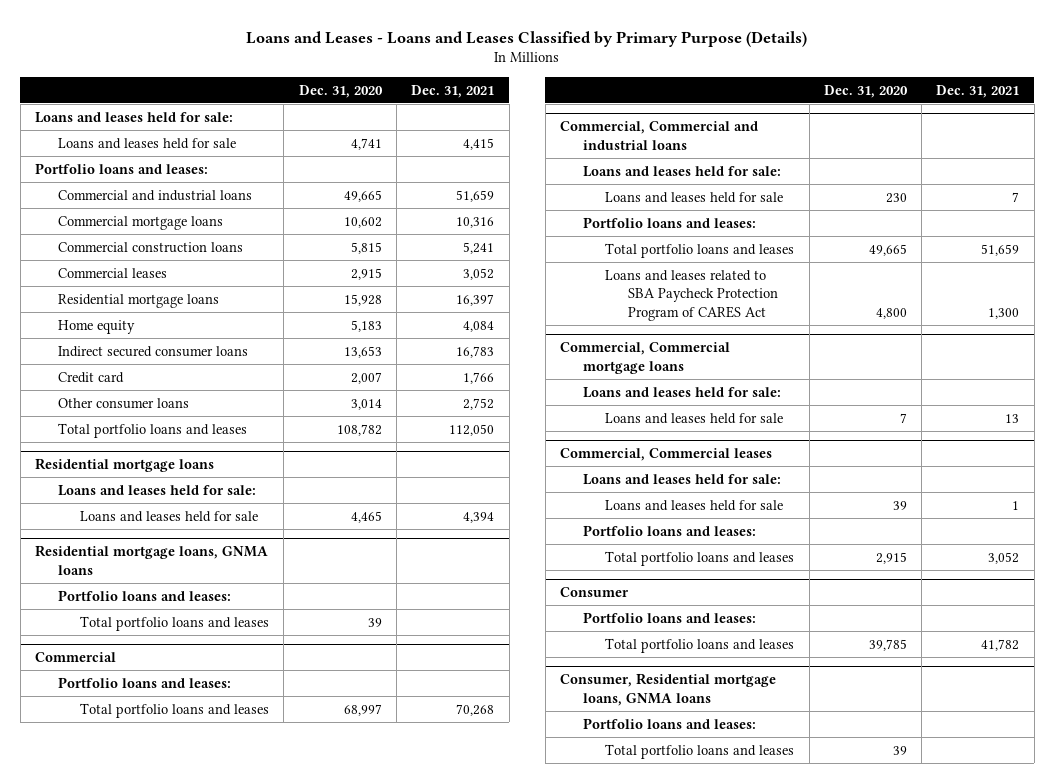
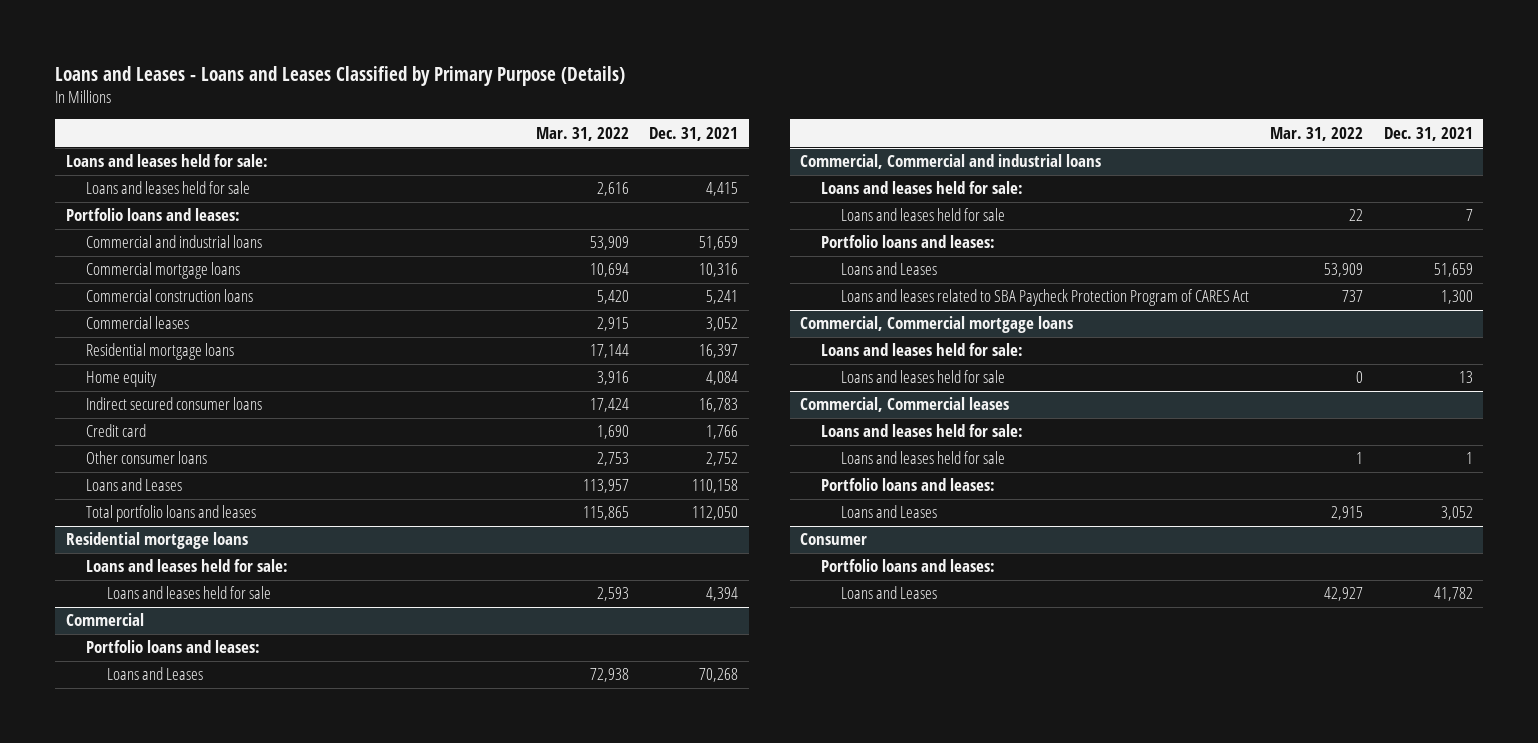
[298,84,383,98] Dec. 31, 2020 -> none
none -> [535,126,629,141] Mar. 31, 2022
none -> [86,478,183,492] Loans and Leases
[35,545,269,575] Residential mortgage loans, GNMA loans -> none
[57,589,231,601] Portfolio loans and leases: -> none
[80,615,270,631] Total portfolio loans and leases -> none
[80,702,270,718] Total portfolio loans and leases -> [107,667,204,681] Loans and Leases
[605,242,795,258] Total portfolio loans and leases -> [841,262,938,276] Loans and Leases
[605,550,795,566] Total portfolio loans and leases -> [841,505,938,519] Loans and Leases
[560,673,777,706] Consumer, Residential mortgage loans, GNMA loans -> none
[582,717,756,729] Portfolio loans and leases: -> none
[605,743,795,759] Total portfolio loans and leases -> none
[605,637,795,653] Total portfolio loans and leases -> [841,586,938,600] Loans and Leases

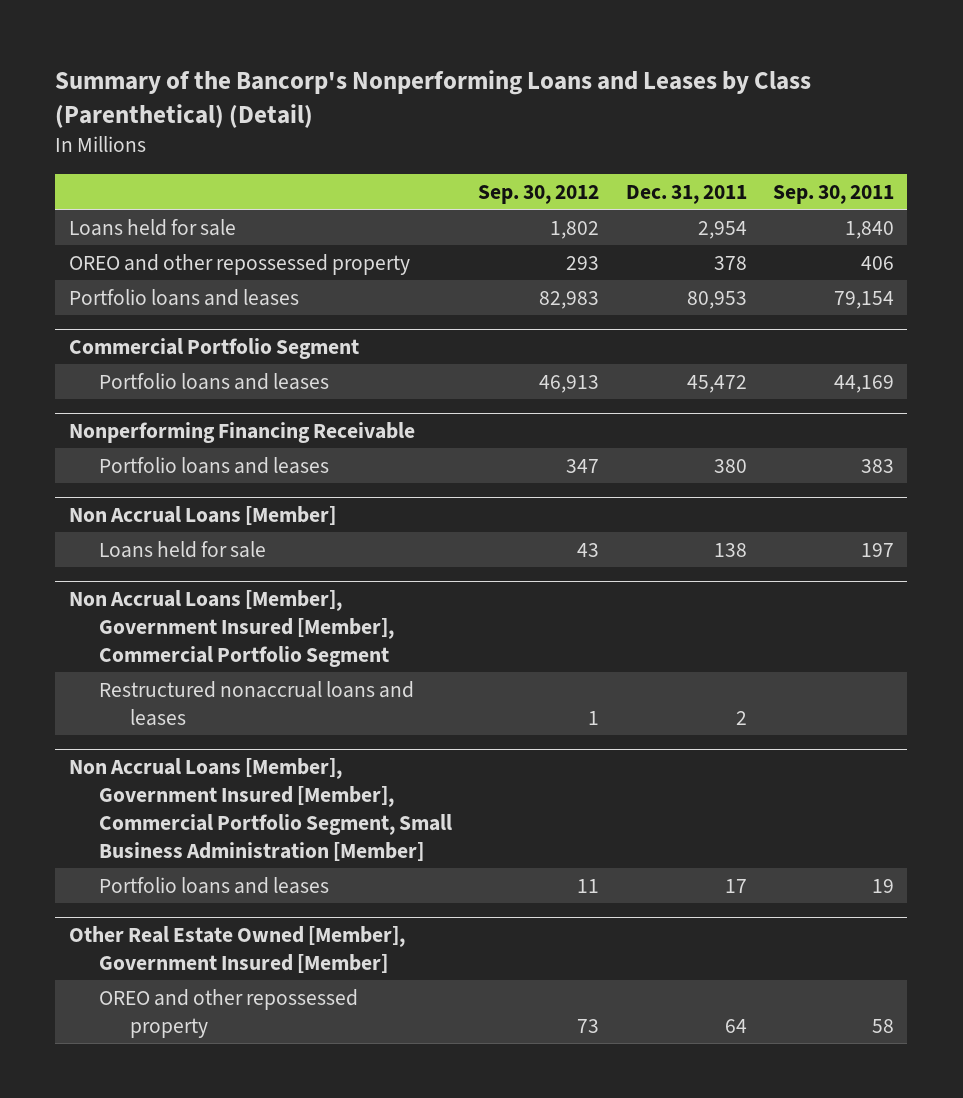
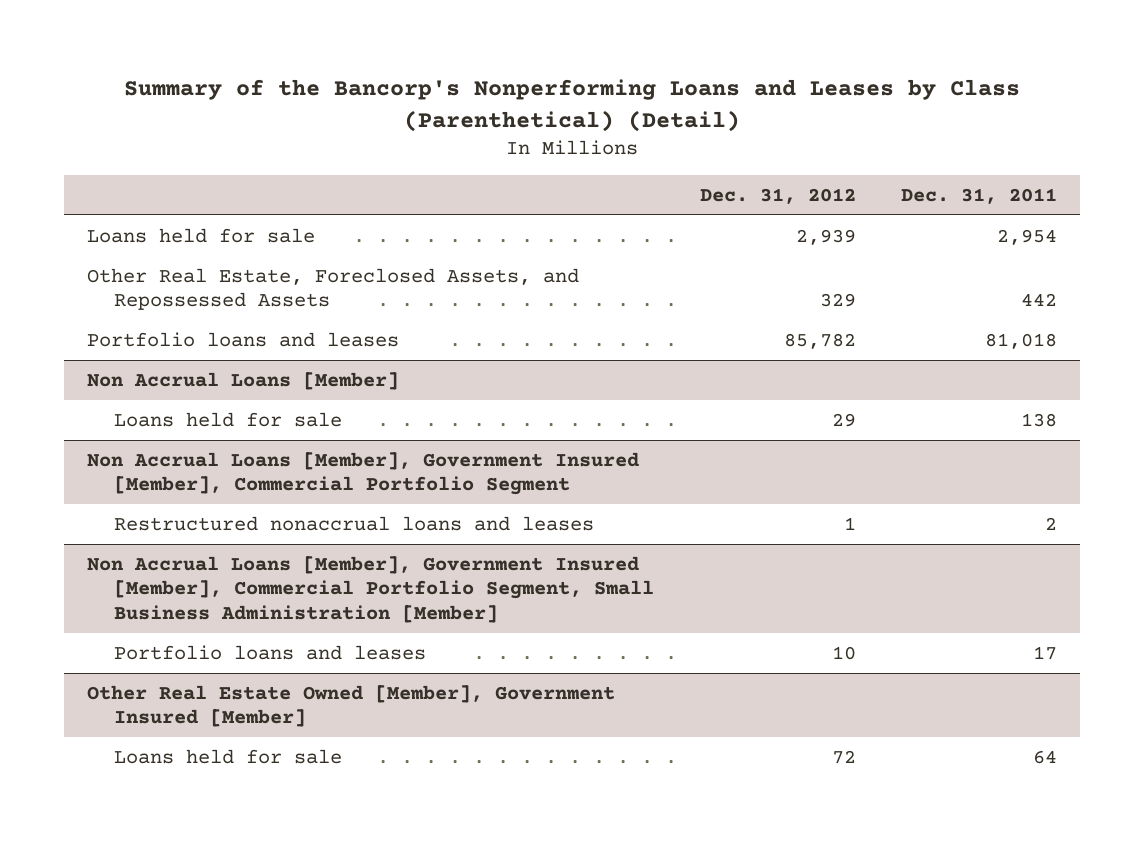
[478,184,600,204] Sep. 30, 2012 -> none
[772,184,894,204] Sep. 30, 2011 -> none
none -> [699,187,856,204] Dec. 31, 2012
[68,337,359,359] Commercial Portfolio Segment -> none
[99,372,330,390] Portfolio loans and leases -> none
[68,421,415,443] Nonperforming Financing Receivable -> none
[99,456,330,474] Portfolio loans and leases -> none
[68,253,410,275] OREO and other repossessed property -> [86,267,579,311] Other Real Estate, Foreclosed Assets, and Repossessed Assets
[713,255,747,270] 378 -> [1021,293,1058,307] 442
[686,290,747,309] 80,953 -> [985,332,1058,349] 81,018
[99,988,359,1038] OREO and other repossessed property -> none
none -> [113,748,342,764] Loans held for sale

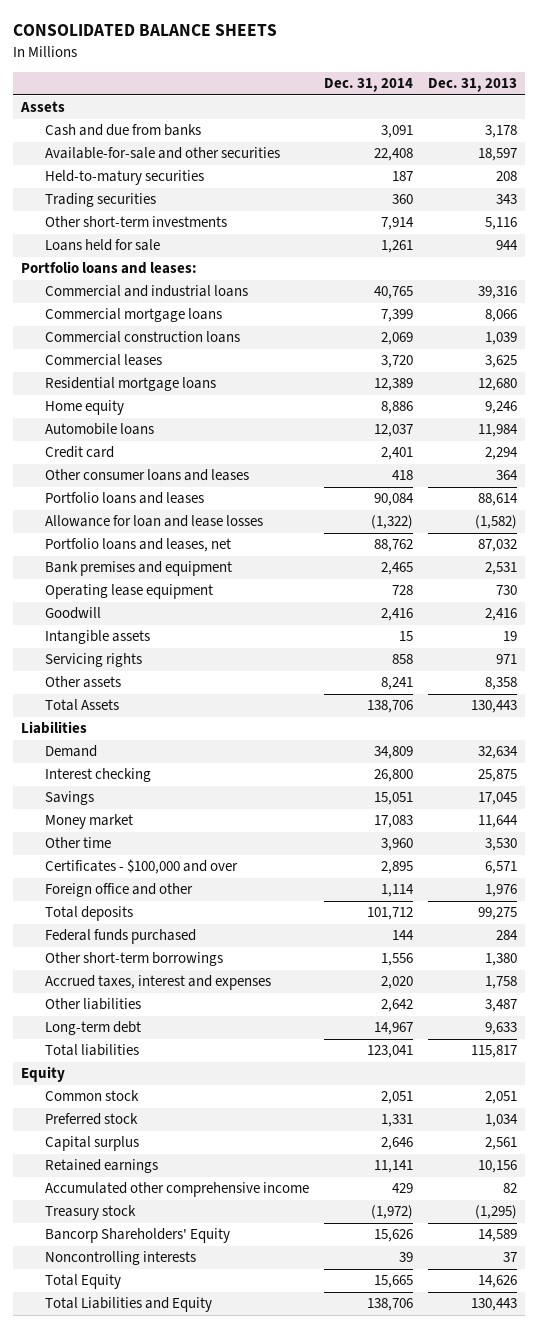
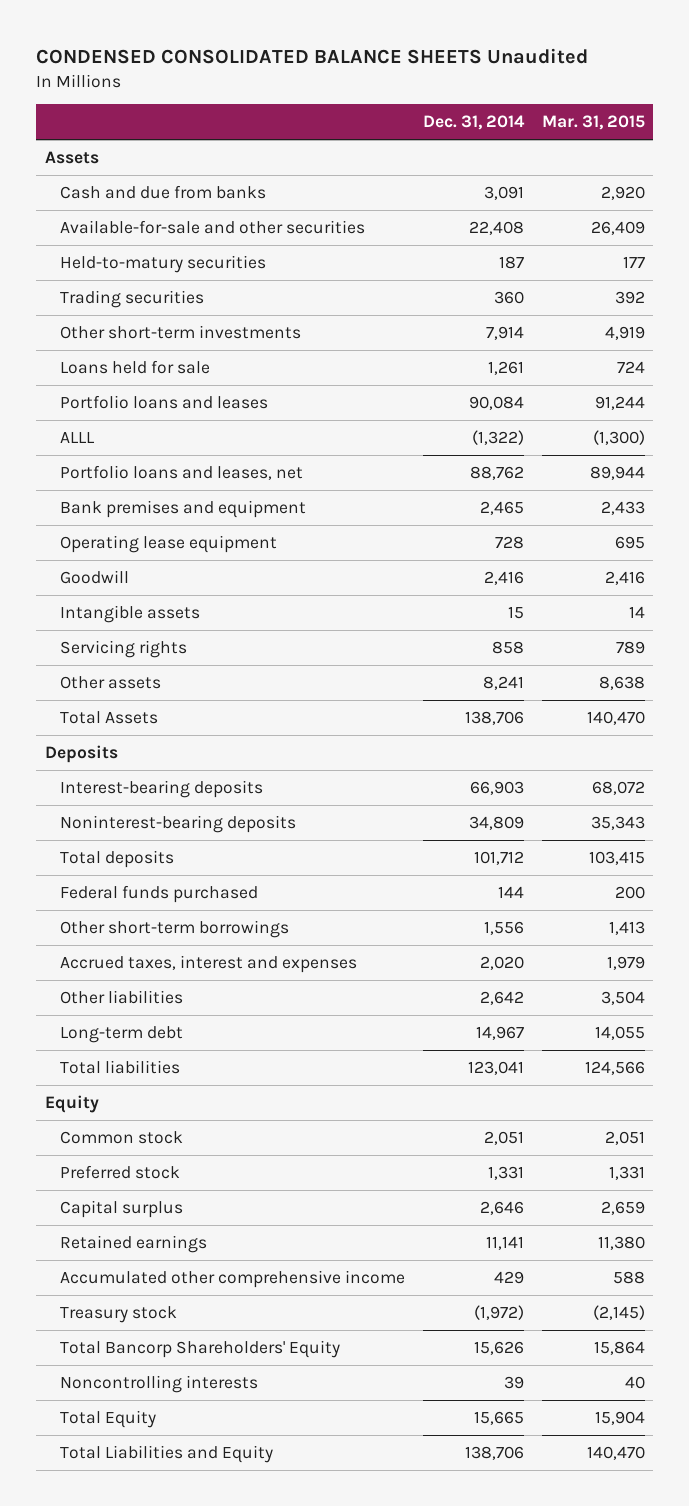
[12,24,277,37] CONSOLIDATED BALANCE SHEETS -> [36,48,589,65] CONDENSED CONSOLIDATED BALANCE SHEETS Unaudited
[428,78,518,93] Dec. 31, 2013 -> none
none -> [541,115,645,131] Mar. 31, 2015
[20,261,197,275] Portfolio loans and leases: -> none
[44,285,248,298] Commercial and industrial loans -> none
[44,308,222,323] Commercial mortgage loans -> none
[44,331,240,344] Commercial construction loans -> none
[44,354,162,367] Commercial leases -> none
[44,377,216,392] Residential mortgage loans -> none
[44,400,124,416] Home equity -> none
[44,423,154,436] Automobile loans -> none
[44,446,114,459] Credit card -> none
[44,469,249,482] Other consumer loans and leases -> none
[44,515,263,528] Allowance for loan and lease losses -> [60,432,96,444] ALLL
[20,721,87,735] Liabilities -> none
[44,768,151,783] Interest checking -> none
[44,791,94,806] Savings -> none
[44,814,133,830] Money market -> none
[44,837,111,849] Other time -> none
[44,859,238,875] Certificates - $100,000 and over -> none
[44,883,193,898] Foreign office and other -> none
none -> [44,745,118,764] Deposits
none -> [60,780,264,799] Interest-bearing deposits
[44,745,97,758] Demand -> [60,815,297,834] Noninterest-bearing deposits
[44,1228,230,1244] Bancorp Shareholders' Equity -> [60,1340,341,1359] Total Bancorp Shareholders' Equity

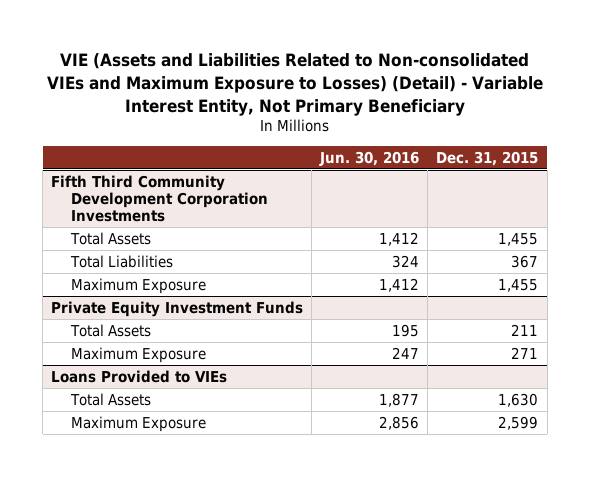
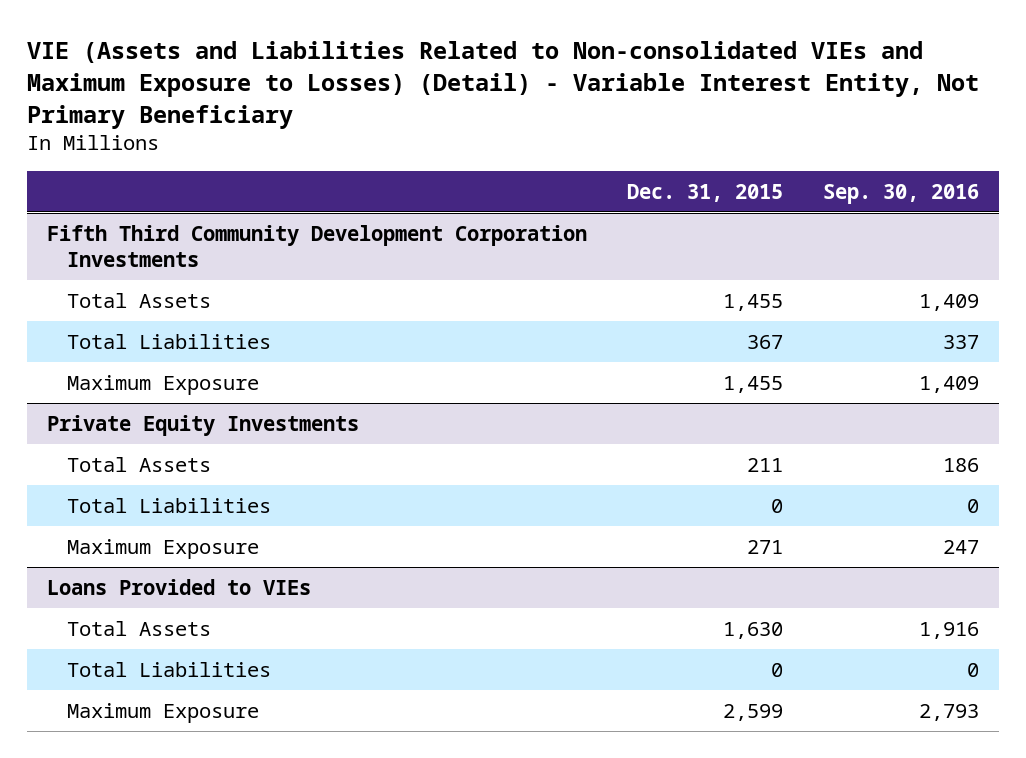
[319,150,420,166] Jun. 30, 2016 -> none
none -> [823,183,980,204] Sep. 30, 2016
[51,300,304,317] Private Equity Investment Funds -> [46,414,359,436] Private Equity Investments
none -> [66,497,271,513] Total Liabilities
none -> [66,661,271,677] Total Liabilities

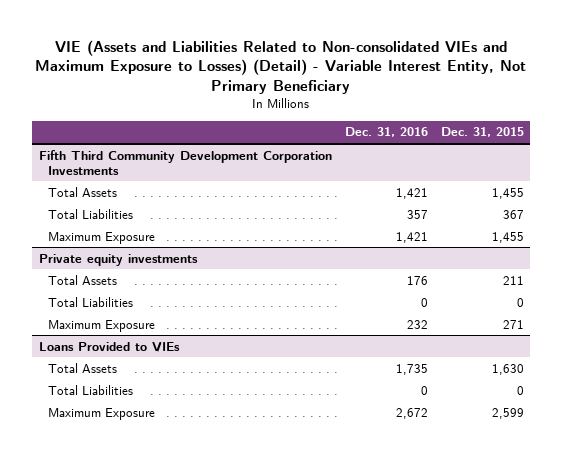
[823,183,980,204] Sep. 30, 2016 -> none
none -> [344,127,428,138] Dec. 31, 2016
[46,414,359,436] Private Equity Investments -> [38,253,198,266] Private equity investments

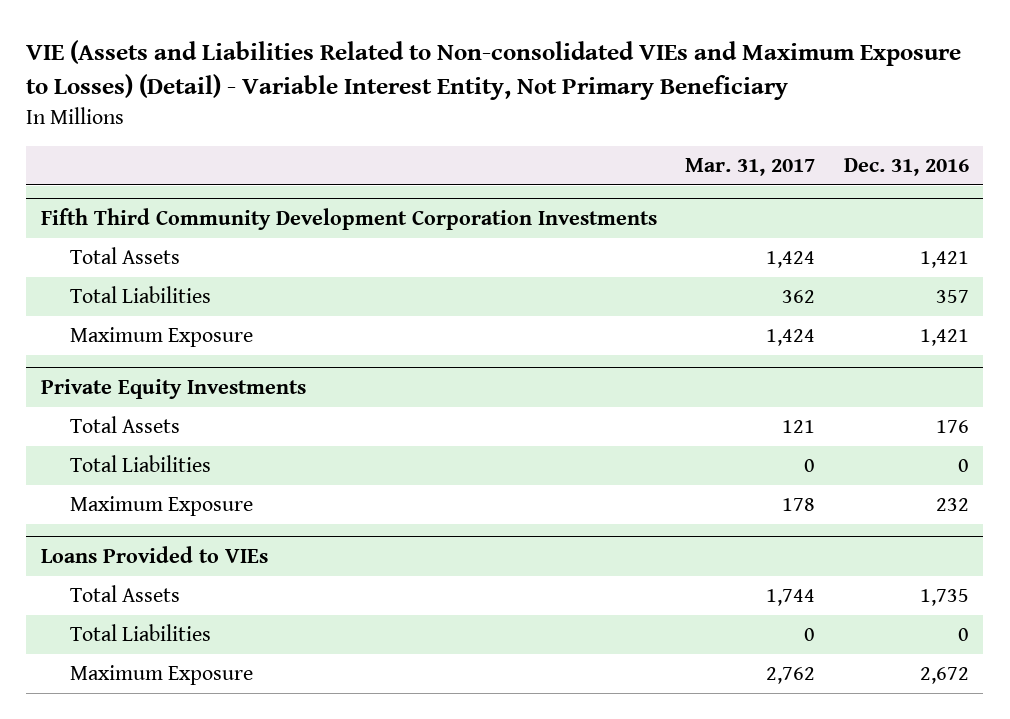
[440,127,524,138] Dec. 31, 2015 -> none
none -> [685,157,816,176] Mar. 31, 2017
[38,253,198,266] Private equity investments -> [40,379,306,400] Private Equity Investments

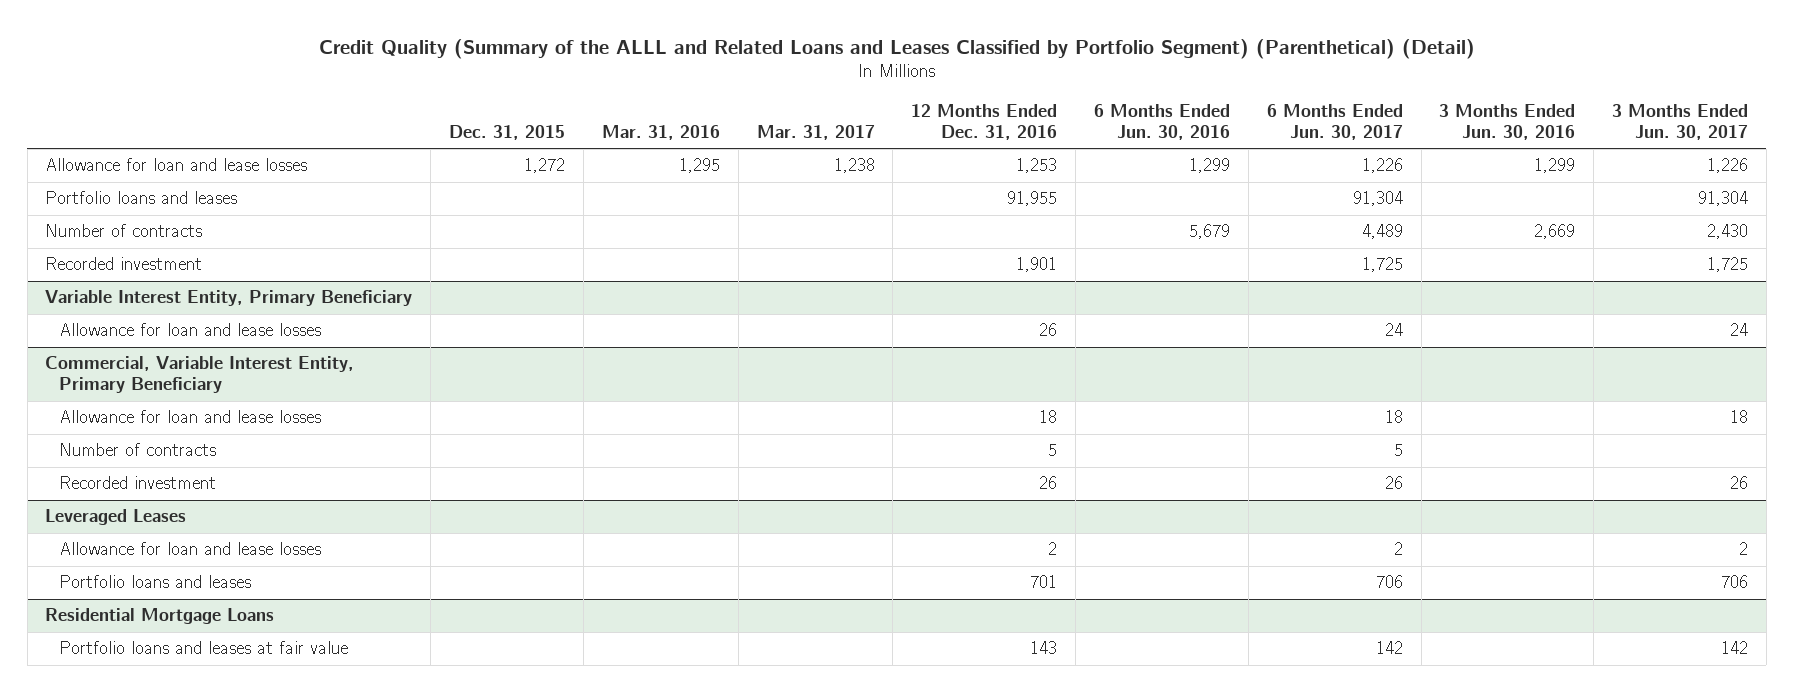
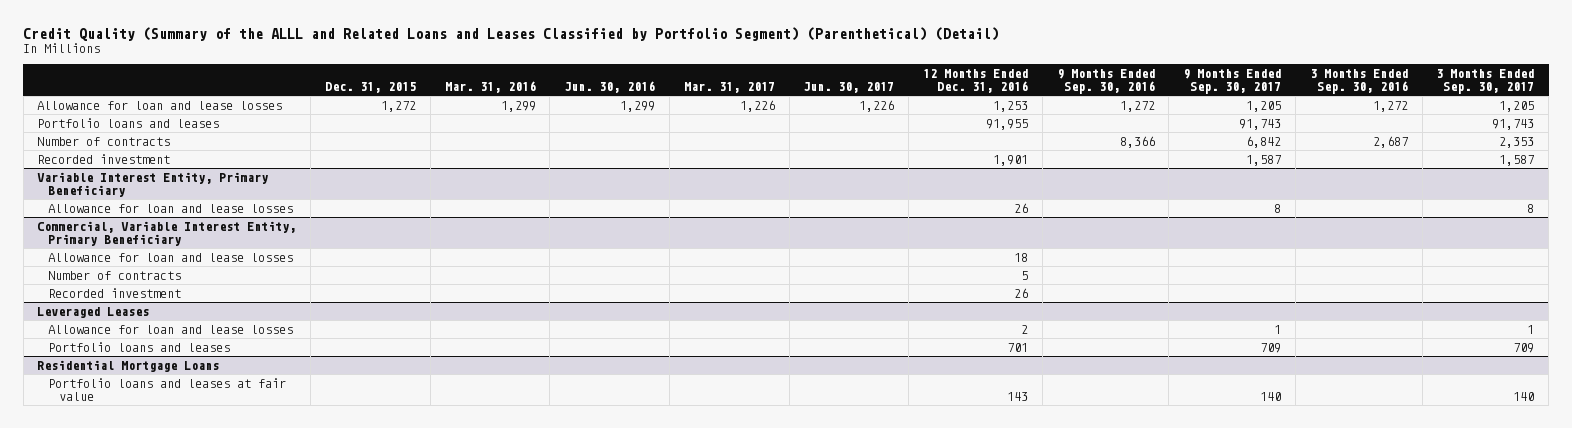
[1093,104,1230,140] 6 Months Ended Jun. 30, 2016 -> none
[1266,104,1403,140] 6 Months Ended Jun. 30, 2017 -> none
[1439,104,1576,140] 3 Months Ended Jun. 30, 2016 -> none
[1612,104,1749,140] 3 Months Ended Jun. 30, 2017 -> none
none -> [564,81,656,94] Jun. 30, 2016
none -> [803,82,895,94] Jun. 30, 2017
none -> [1056,68,1155,95] 9 Months Ended Sep. 30, 2016
none -> [1183,68,1282,95] 9 Months Ended Sep. 30, 2017
none -> [1309,68,1408,95] 3 Months Ended Sep. 30, 2016
none -> [1436,68,1535,95] 3 Months Ended Sep. 30, 2017
[678,158,720,174] 1,295 -> [500,100,536,112] 1,299
[833,158,875,174] 1,238 -> [739,99,775,112] 1,226

